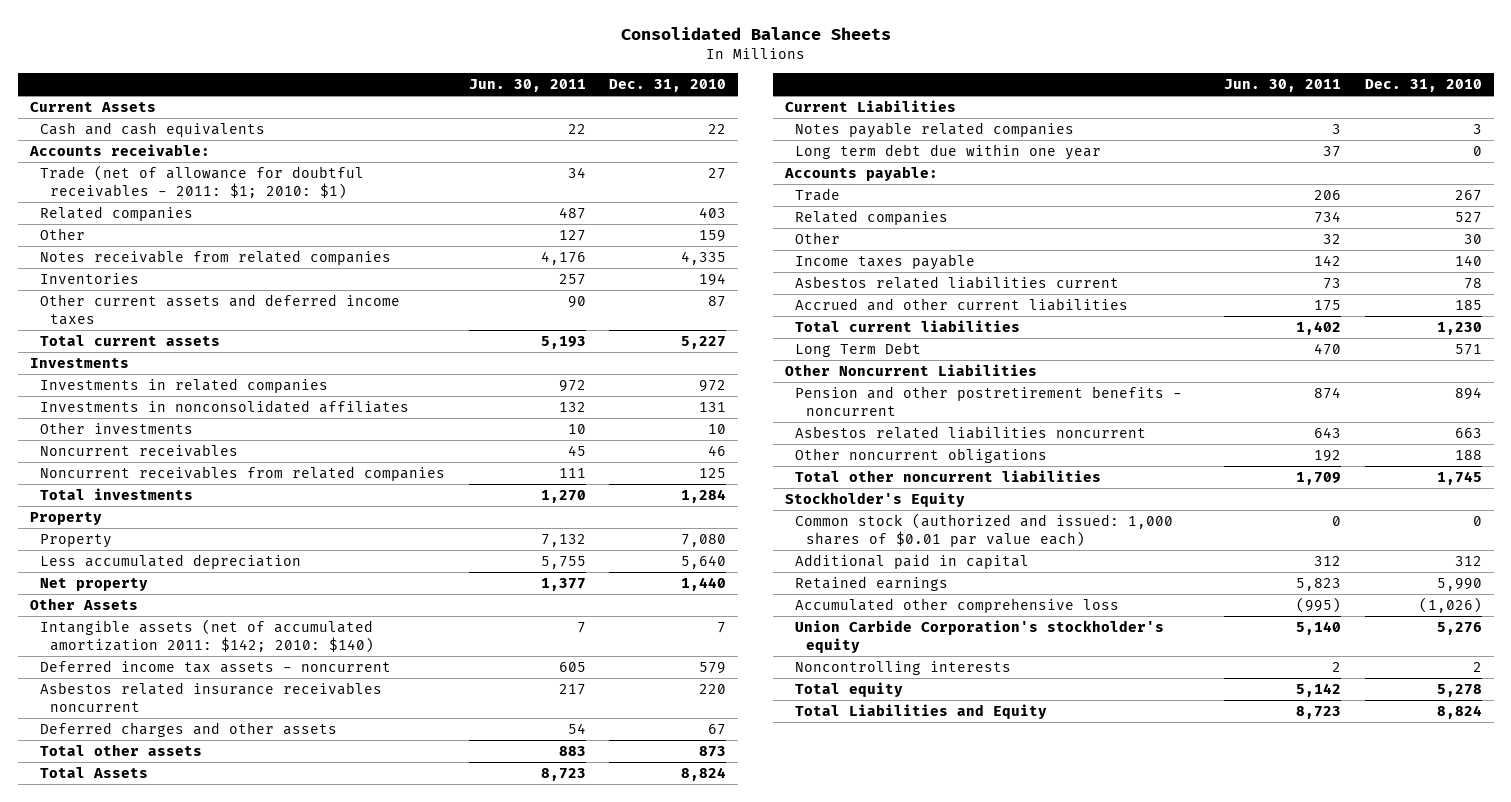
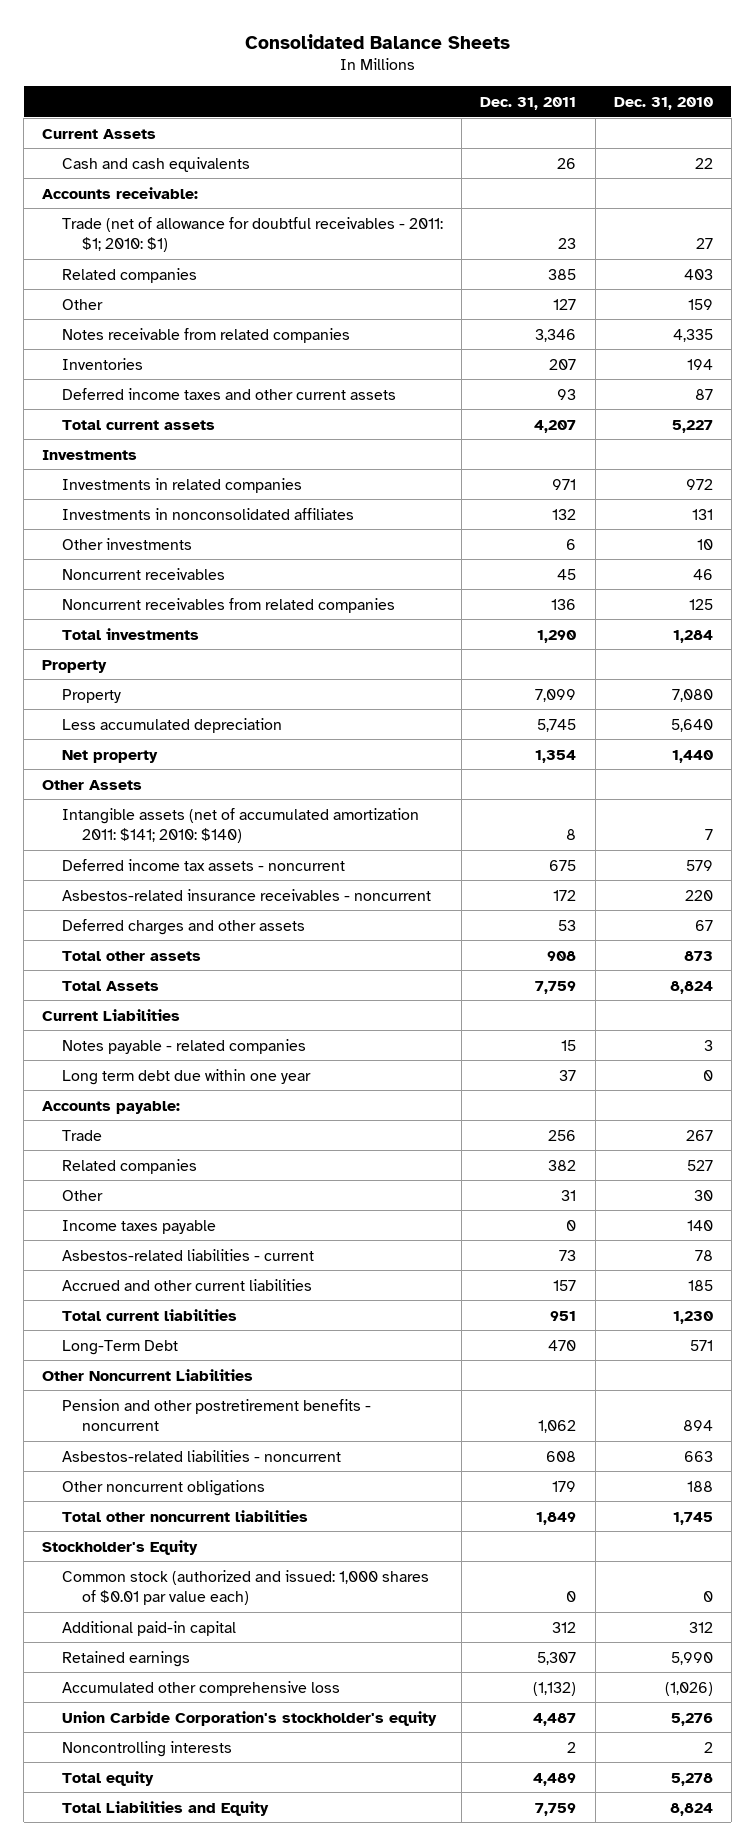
[468,79,586,93] Jun. 30, 2011 -> none
none -> [480,96,577,110] Dec. 31, 2011
[39,294,400,326] Other current assets and deferred income taxes -> [62,387,397,400] Deferred income taxes and other current assets
[39,619,375,654] Intangible assets (net of accumulated amortization 2011: $142; 2010: $140) -> [62,807,420,844] Intangible assets (net of accumulated amortization 2011: $141; 2010: $140)
[39,682,382,713] Asbestos related insurance receivables noncurrent -> [62,888,432,901] Asbestos-related insurance receivables - noncurrent
[795,122,1075,139] Notes payable related companies -> [62,1038,307,1054] Notes payable - related companies
[795,276,1120,290] Asbestos related liabilities current -> [62,1248,315,1261] Asbestos-related liabilities - current
[795,342,922,358] Long Term Debt -> [62,1339,179,1355] Long-Term Debt
[795,426,1147,440] Asbestos related liabilities noncurrent -> [62,1449,342,1462] Asbestos-related liabilities - noncurrent
[795,554,1030,570] Additional paid in capital -> [62,1620,237,1636] Additional paid-in capital

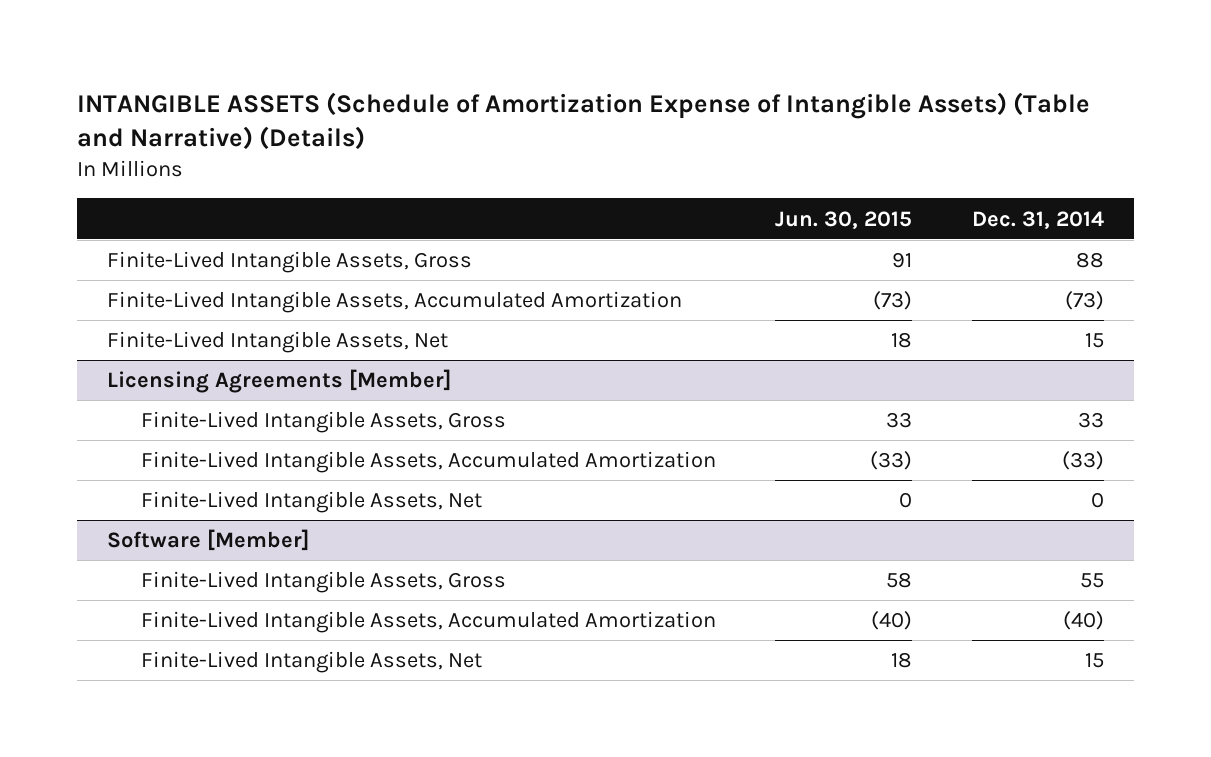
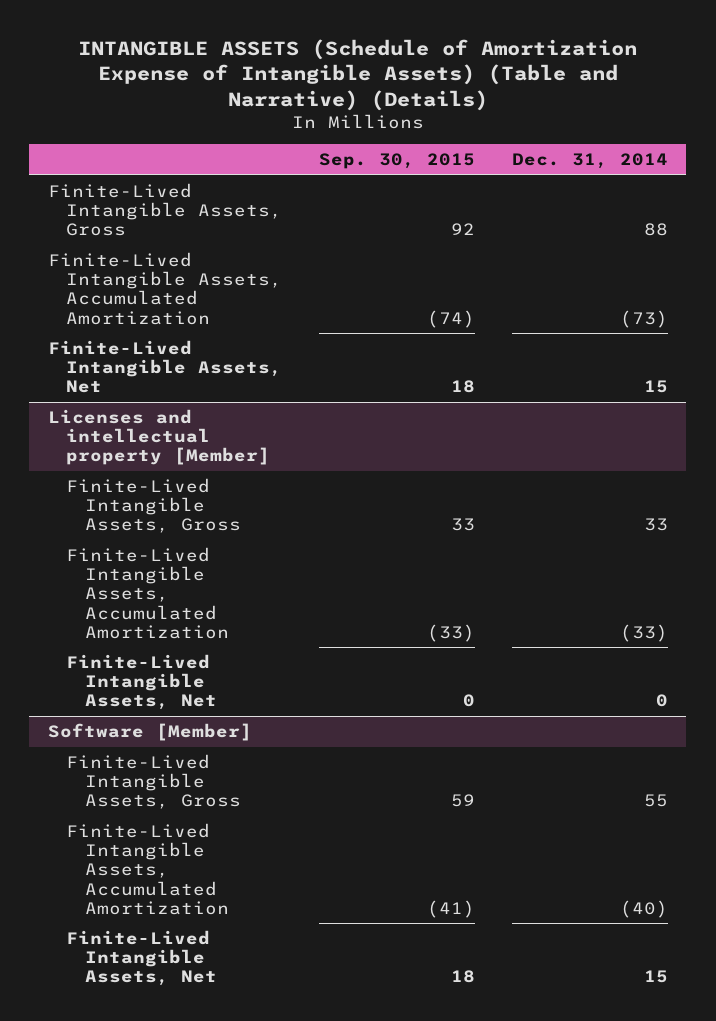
[775,210,913,229] Jun. 30, 2015 -> none
none -> [319,153,476,170] Sep. 30, 2015
[107,369,452,394] Licensing Agreements [Member] -> [47,409,271,466] Licenses and intellectual property [Member]

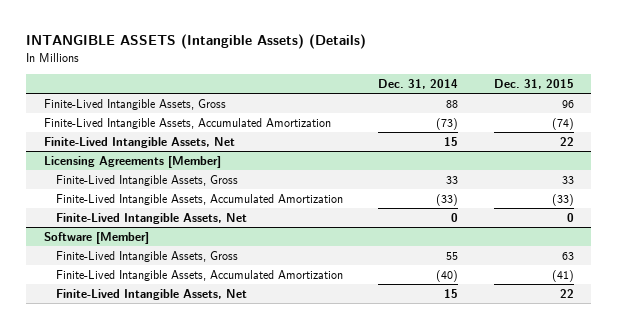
[77,38,637,111] INTANGIBLE ASSETS (Schedule of Amortization Expense of Intangible Assets) (Table and Narrative) (Details) -> [26,34,367,50] INTANGIBLE ASSETS (Intangible Assets) (Details)
[319,153,476,170] Sep. 30, 2015 -> none
none -> [493,78,574,89] Dec. 31, 2015
[47,409,271,466] Licenses and intellectual property [Member] -> [44,155,222,168] Licensing Agreements [Member]

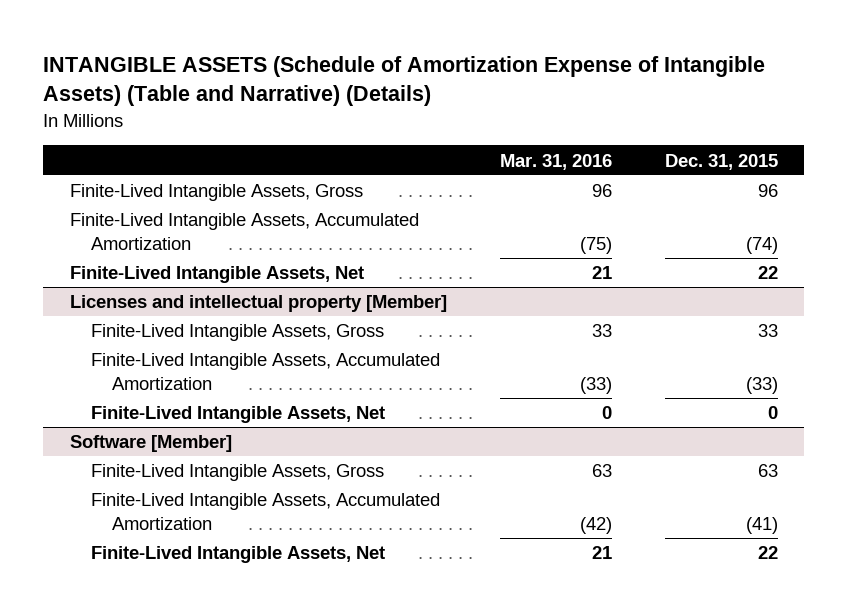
[26,34,367,50] INTANGIBLE ASSETS (Intangible Assets) (Details) -> [43,56,766,107] INTANGIBLE ASSETS (Schedule of Amortization Expense of Intangible Assets) (Table and Narrative) (Details)
[378,78,459,89] Dec. 31, 2014 -> none
none -> [499,153,612,170] Mar. 31, 2016
[44,155,222,168] Licensing Agreements [Member] -> [69,295,447,313] Licenses and intellectual property [Member]

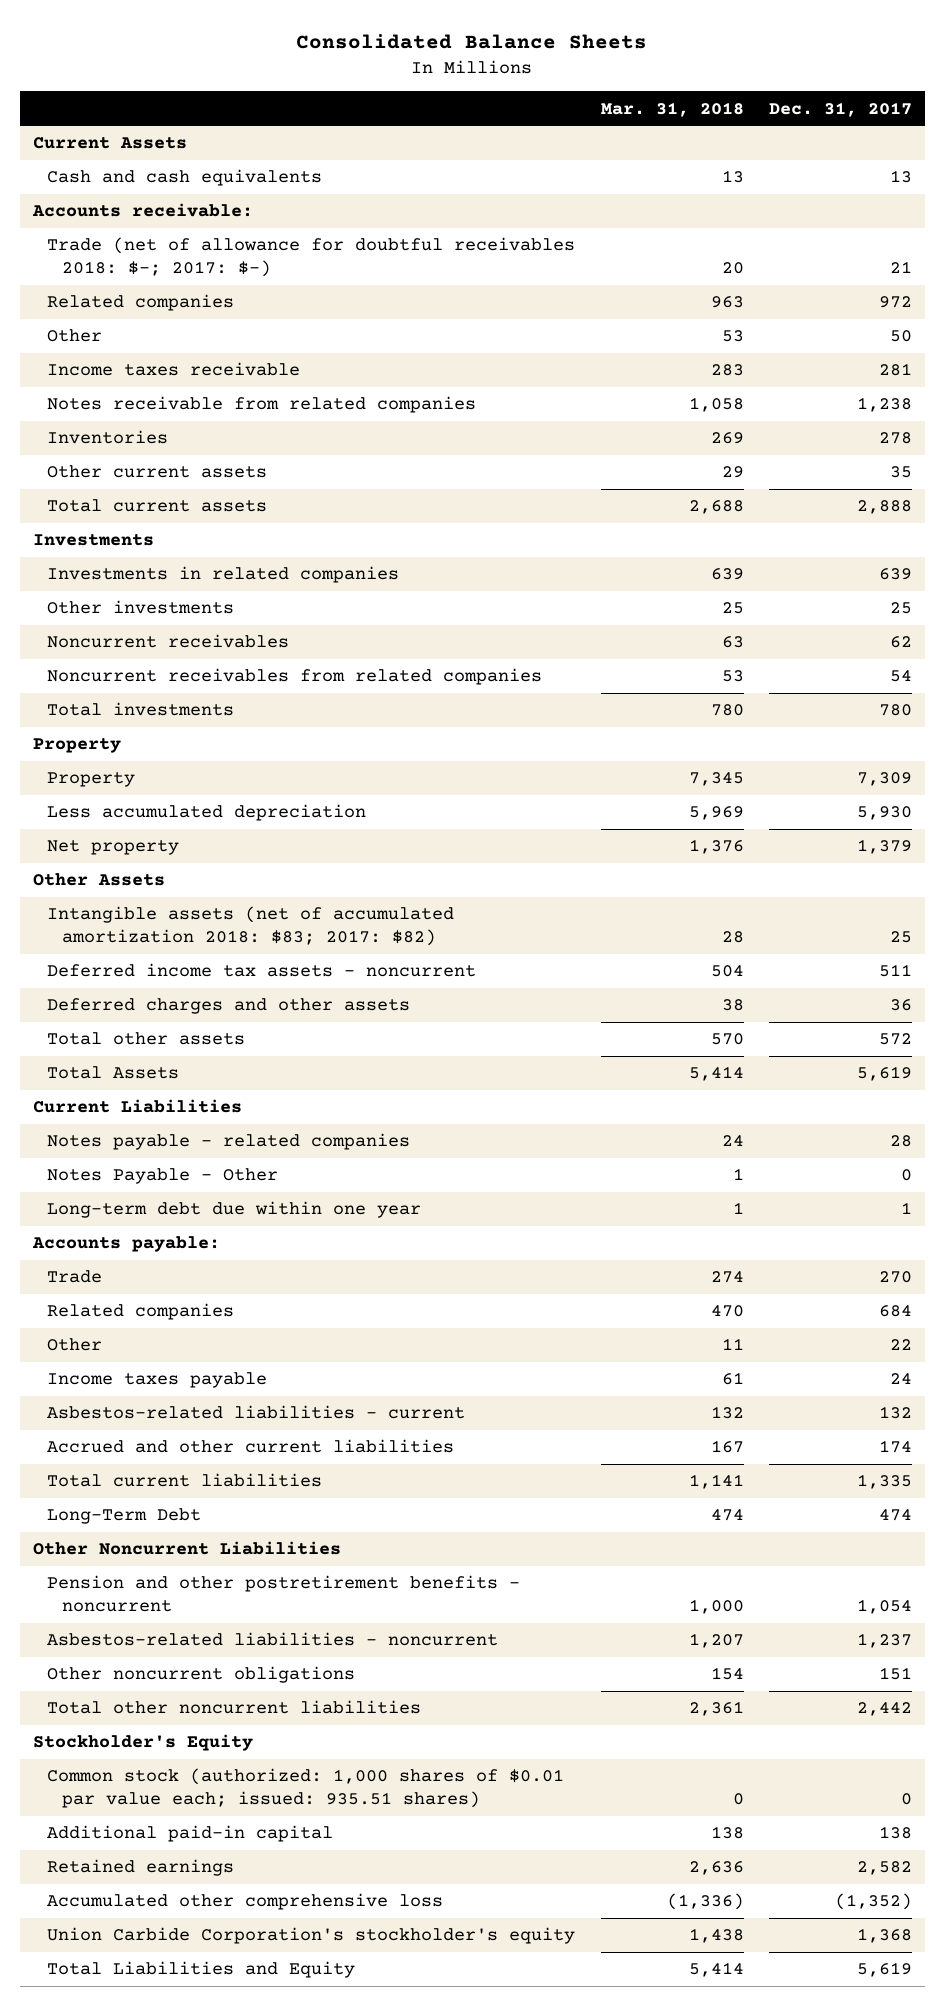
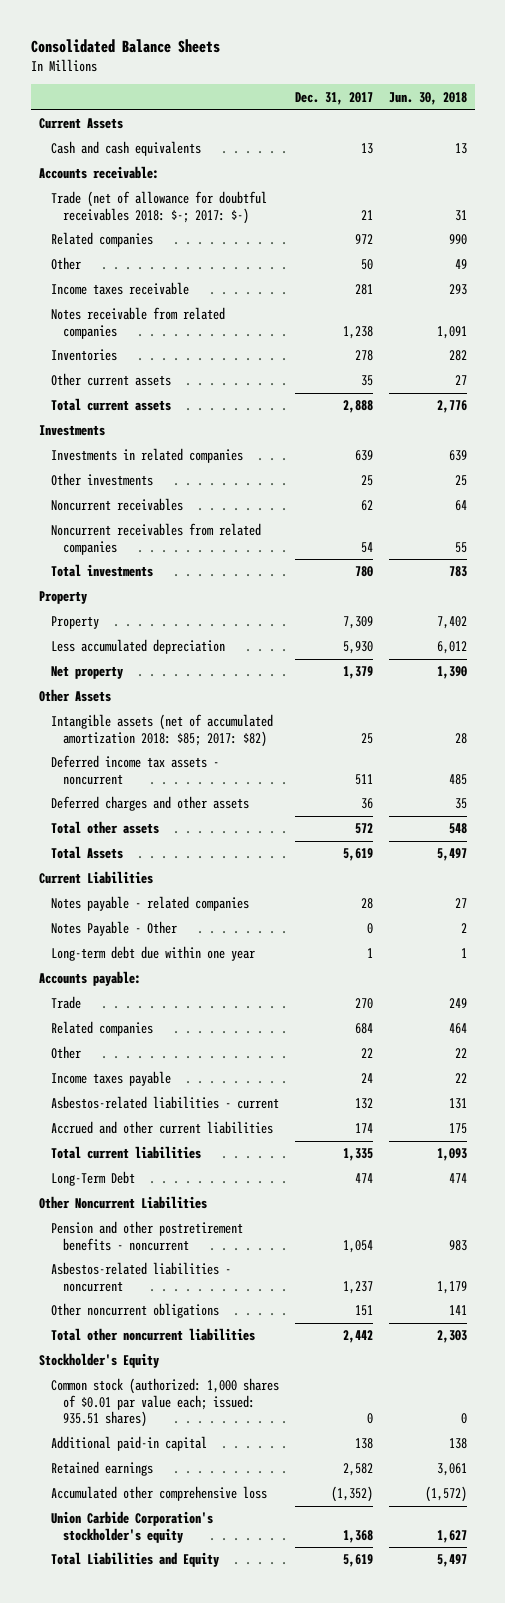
[600,101,744,117] Mar. 31, 2018 -> none
none -> [388,91,467,105] Jun. 30, 2018
[47,906,455,947] Intangible assets (net of accumulated amortization 2018: $83; 2017: $82) -> [50,714,273,747] Intangible assets (net of accumulated amortization 2018: $85; 2017: $82)

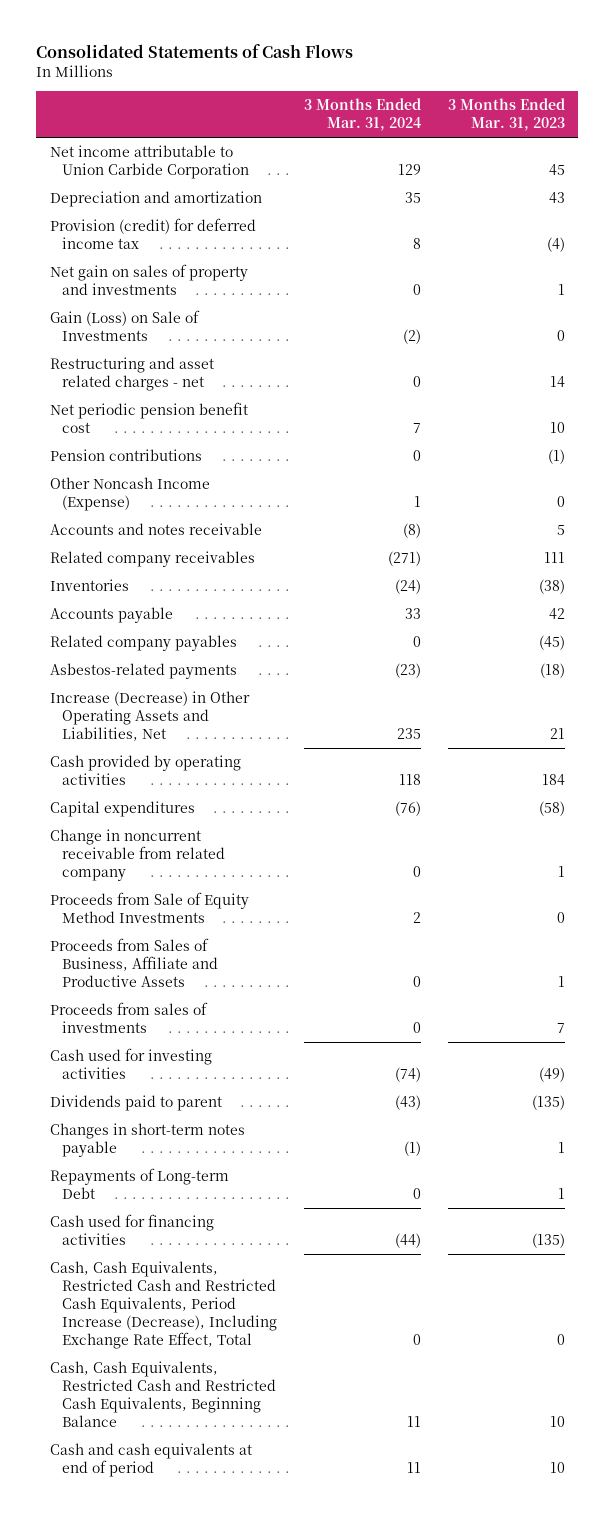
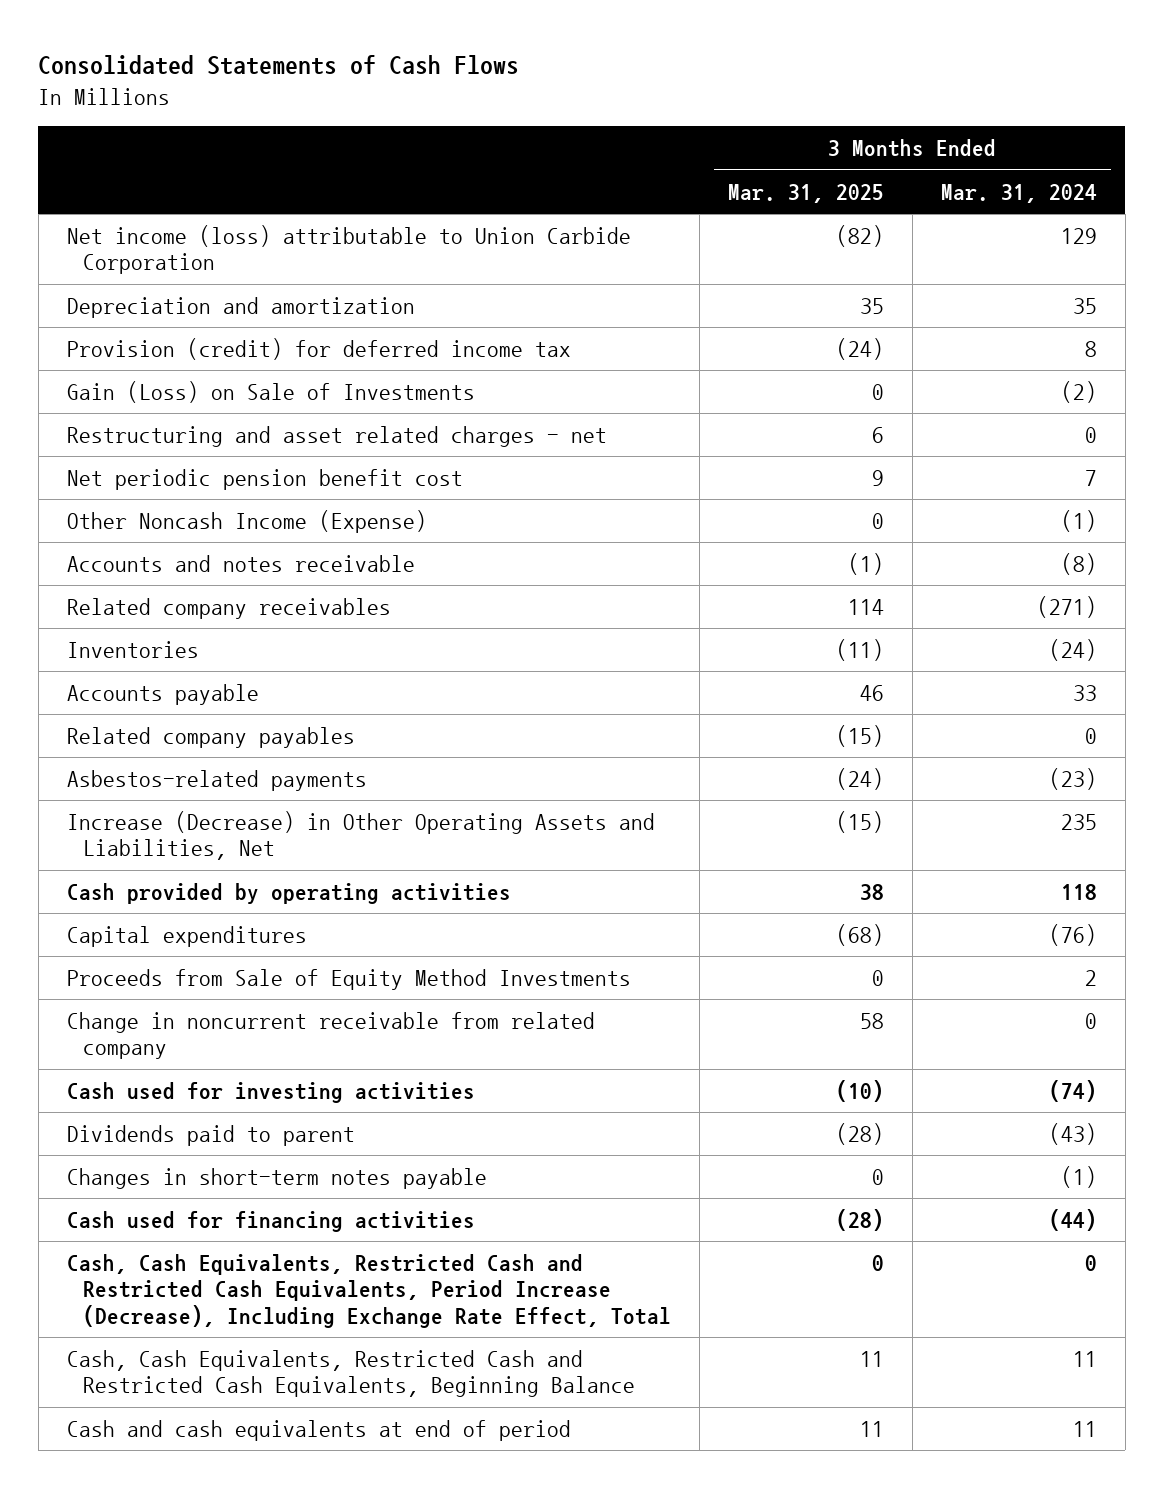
[447,98,565,132] 3 Months Ended Mar. 31, 2023 -> none
none -> [728,183,885,203] Mar. 31, 2025
[49,145,249,180] Net income attributable to Union Carbide Corporation -> [66,224,631,275] Net income (loss) attributable to Union Carbide Corporation
[49,264,248,296] Net gain on sales of property and investments -> none
[49,449,202,462] Pension contributions -> none
[413,496,421,508] 1 -> [1060,509,1097,532] (1)
[49,938,218,988] Proceeds from Sales of Business, Affiliate and Productive Assets -> none
[49,1002,208,1034] Proceeds from sales of investments -> none
[49,829,225,882] Change in noncurrent receivable from related company -> [66,1011,595,1060] Change in noncurrent receivable from related company
[49,1168,229,1200] Repayments of Long-term Debt -> none

